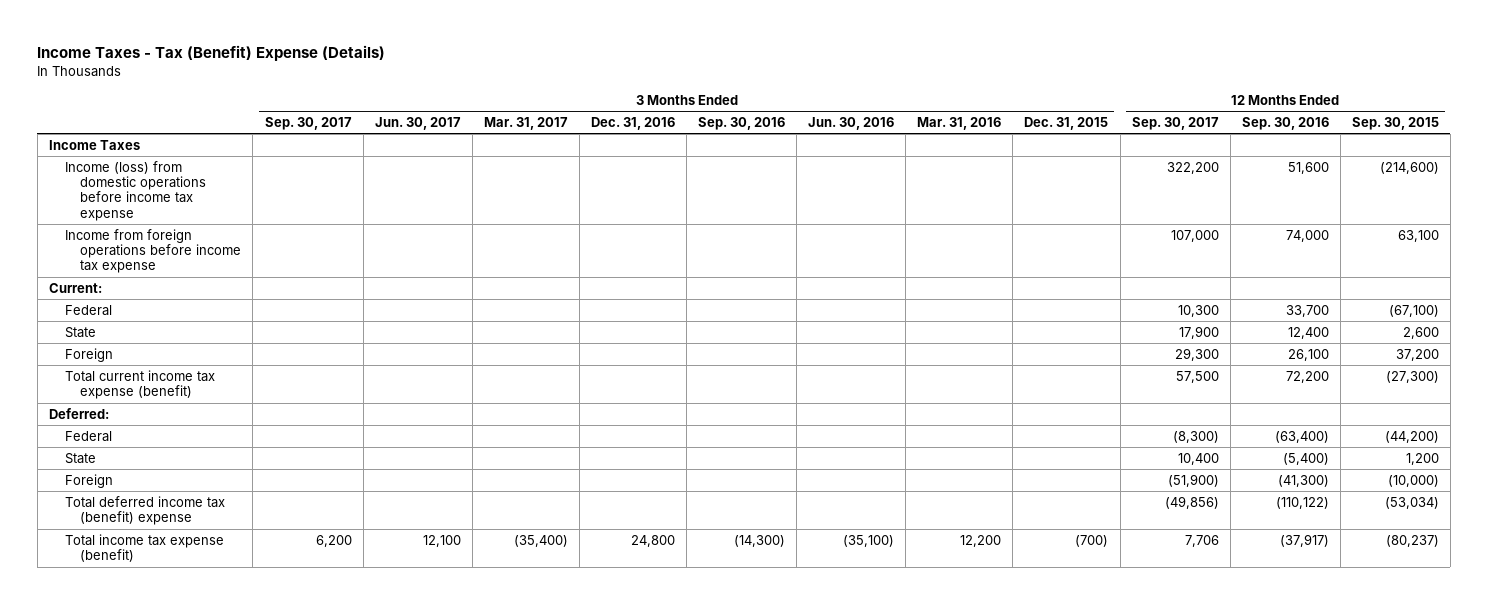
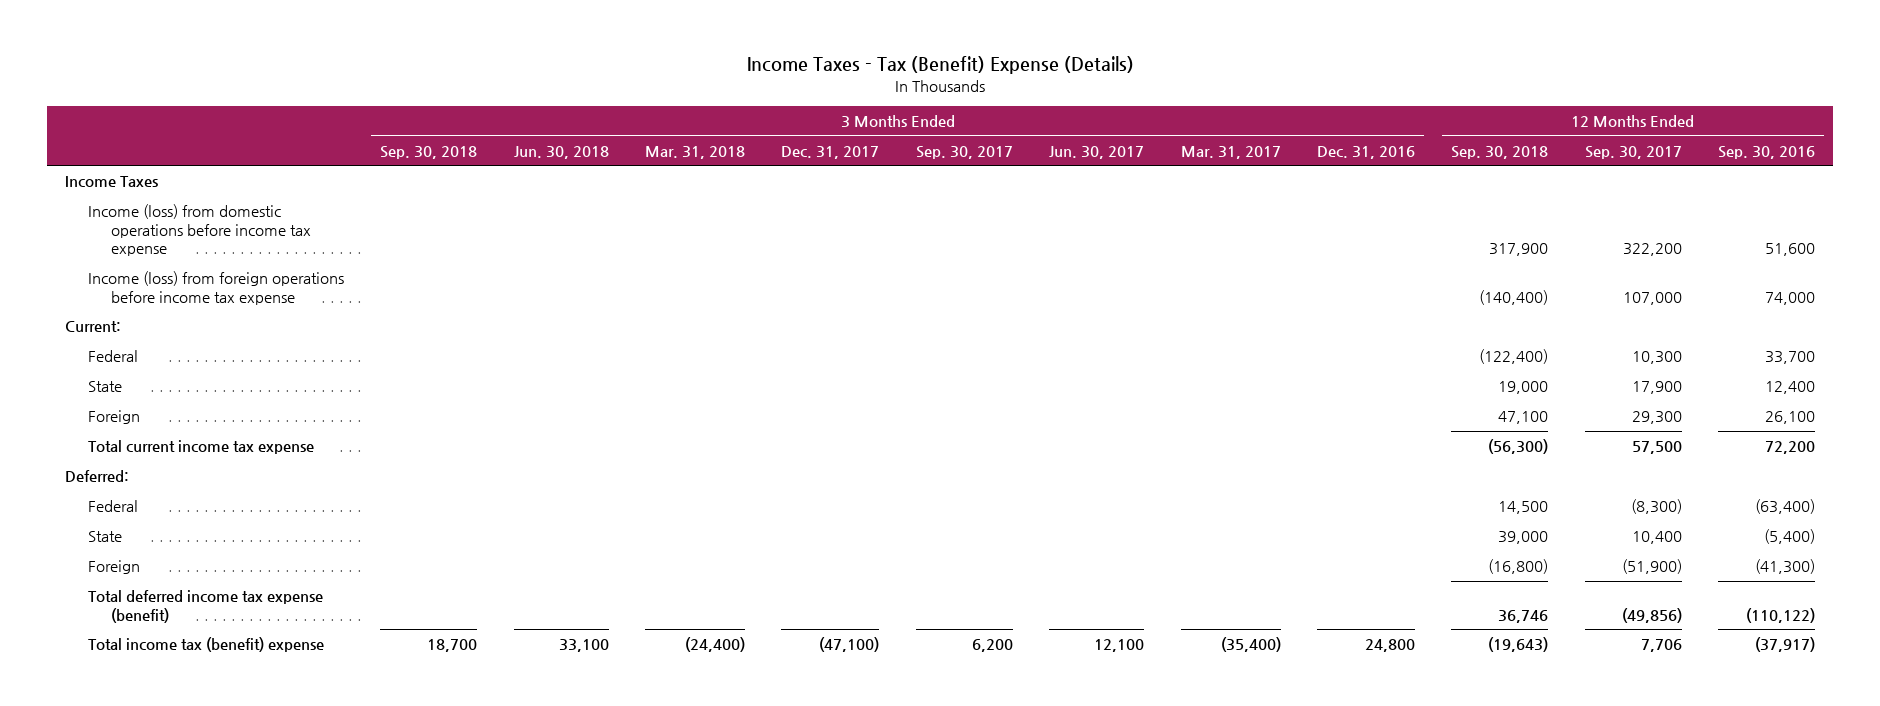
[698,116,786,130] Sep. 30, 2016 -> none
[808,116,895,130] Jun. 30, 2016 -> none
[917,116,1002,130] Mar. 31, 2016 -> none
[1024,116,1109,130] Dec. 31, 2015 -> none
[1351,116,1439,130] Sep. 30, 2015 -> none
none -> [380,145,478,159] Sep. 30, 2018
none -> [513,145,609,159] Jun. 30, 2018
none -> [645,145,746,159] Mar. 31, 2018
none -> [781,145,880,159] Dec. 31, 2017
none -> [1451,145,1549,159] Sep. 30, 2018
[64,228,242,274] Income from foreign operations before income tax expense -> [87,271,344,305] Income (loss) from foreign operations before income tax expense
[64,369,215,400] Total current income tax expense (benefit) -> [87,440,314,455] Total current income tax expense
[64,495,225,526] Total deferred income tax (benefit) expense -> [87,590,323,623] Total deferred income tax expense (benefit)
[64,533,224,563] Total income tax expense (benefit) -> [87,637,324,653] Total income tax (benefit) expense

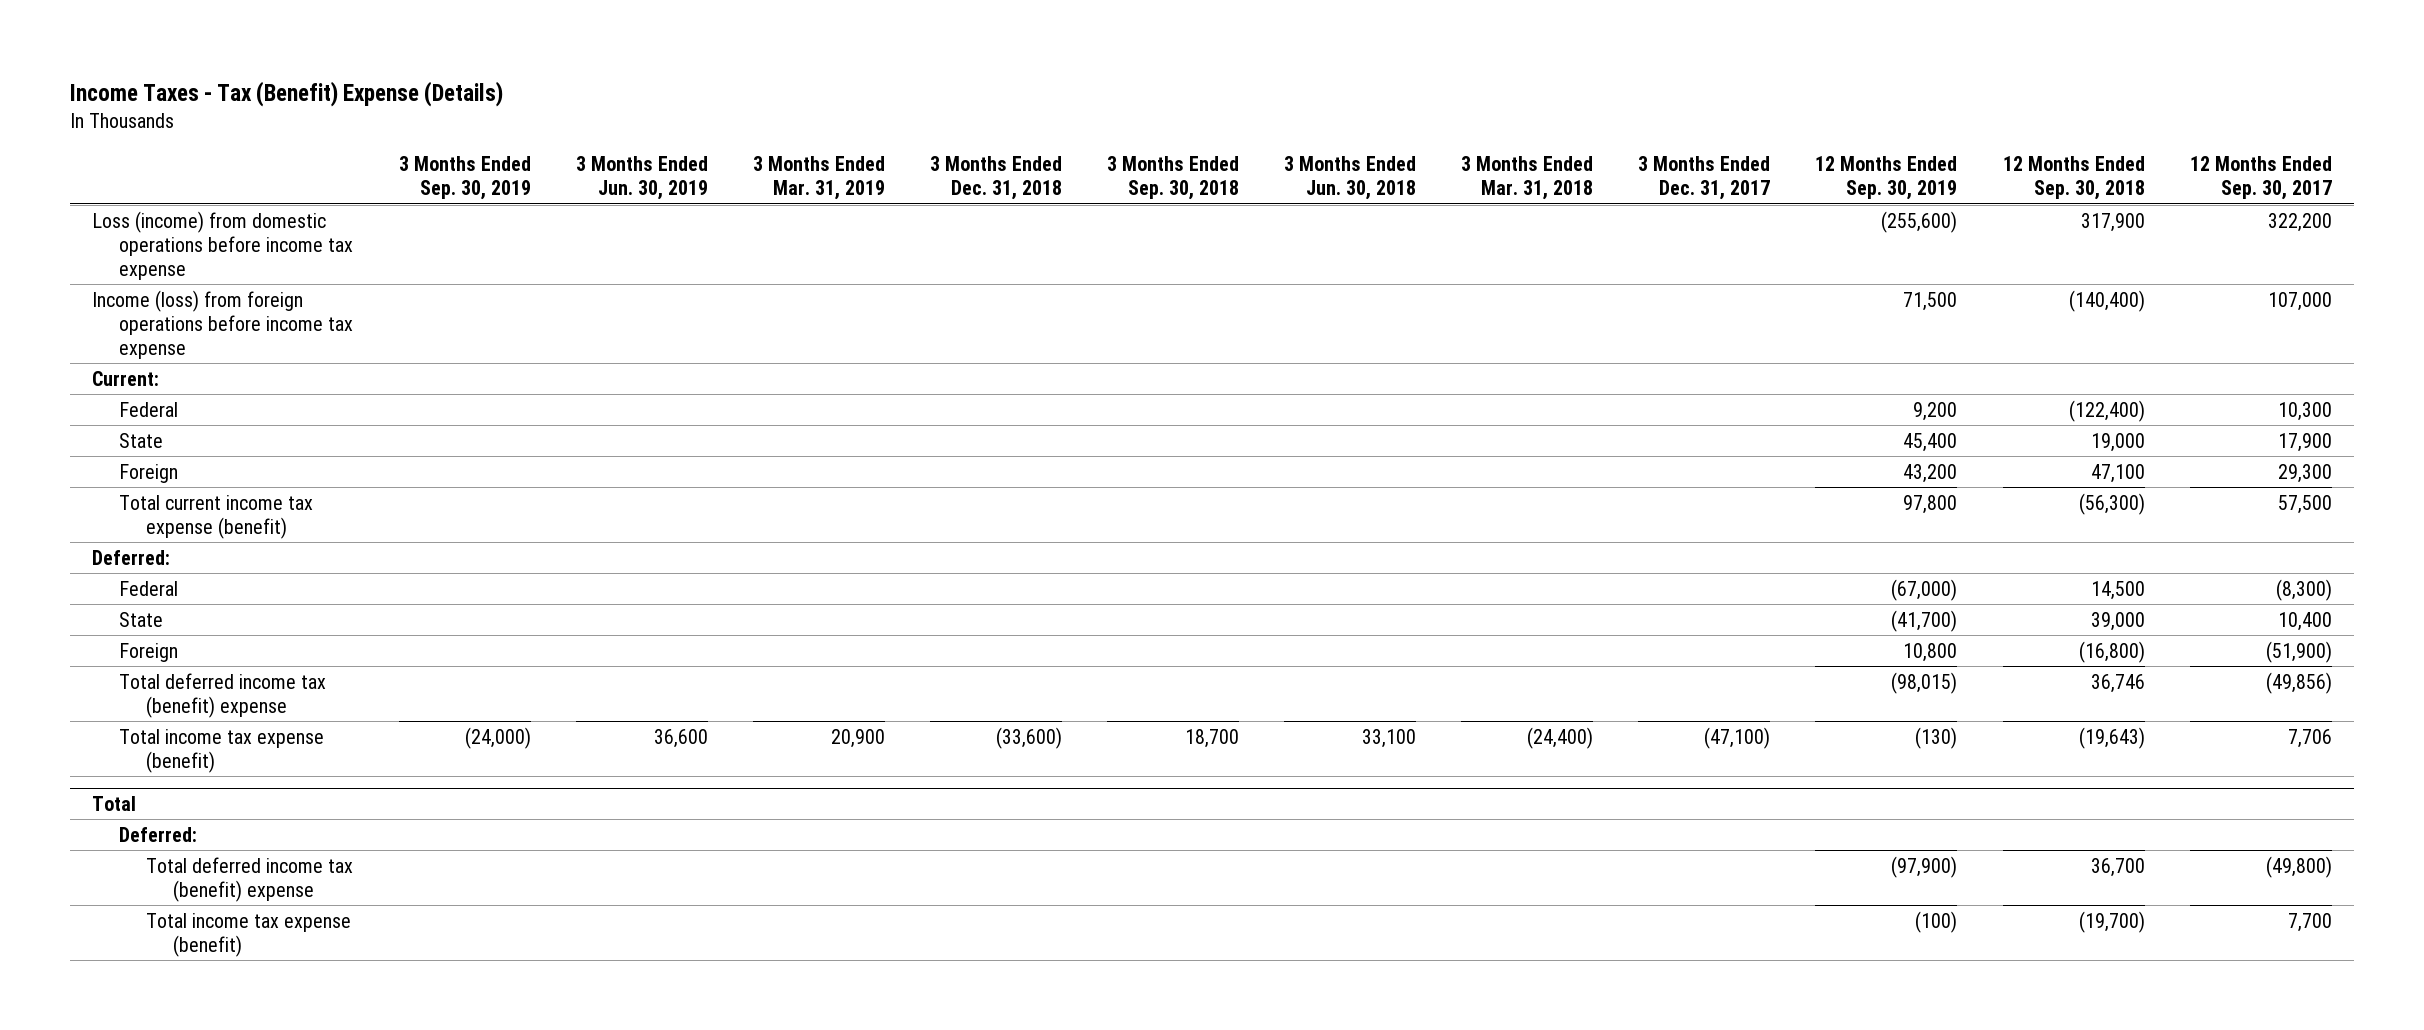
[915,145,1013,159] Sep. 30, 2017 -> none
[1049,145,1145,159] Jun. 30, 2017 -> none
[1180,145,1281,159] Mar. 31, 2017 -> none
[1316,145,1415,159] Dec. 31, 2016 -> none
[1717,145,1815,159] Sep. 30, 2016 -> none
none -> [398,156,531,201] 3 Months Ended Sep. 30, 2019
none -> [575,156,708,201] 3 Months Ended Jun. 30, 2019
none -> [752,156,885,201] 3 Months Ended Mar. 31, 2019
none -> [929,156,1062,201] 3 Months Ended Dec. 31, 2018
none -> [1815,156,1958,201] 12 Months Ended Sep. 30, 2019
[65,176,159,188] Income Taxes -> none
[87,204,311,257] Income (loss) from domestic operations before income tax expense -> [92,210,354,281] Loss (income) from domestic operations before income tax expense
[87,440,314,455] Total current income tax expense -> [119,494,314,539] Total current income tax expense (benefit)
[87,590,323,623] Total deferred income tax expense (benefit) -> [119,672,327,718] Total deferred income tax (benefit) expense
[87,637,324,653] Total income tax (benefit) expense -> [119,728,325,773] Total income tax expense (benefit)
none -> [92,795,137,811] Total
none -> [119,826,198,842] Deferred:
none -> [146,856,354,902] Total deferred income tax (benefit) expense
none -> [146,912,352,957] Total income tax expense (benefit)

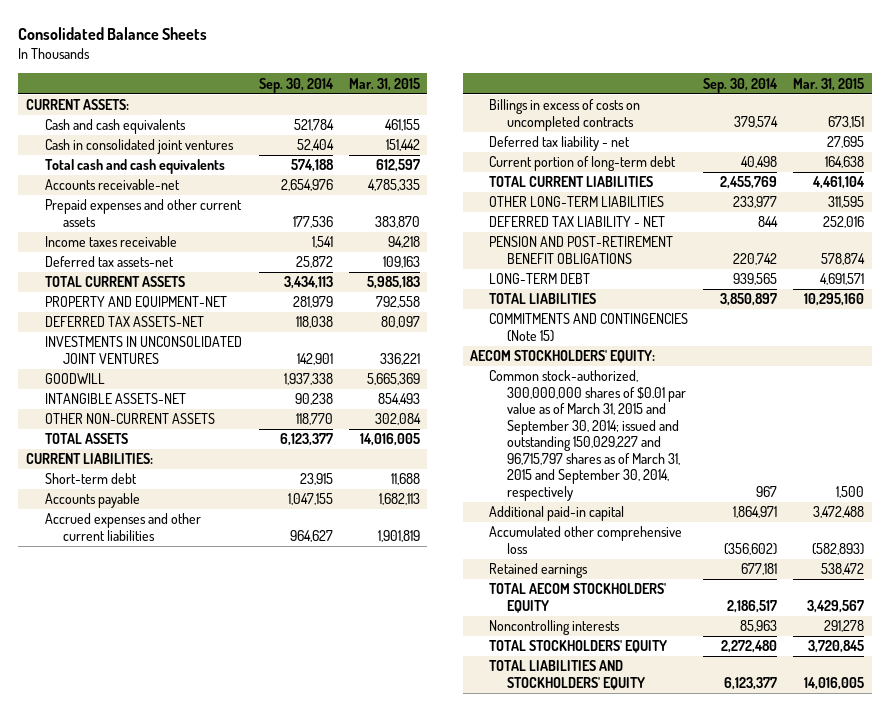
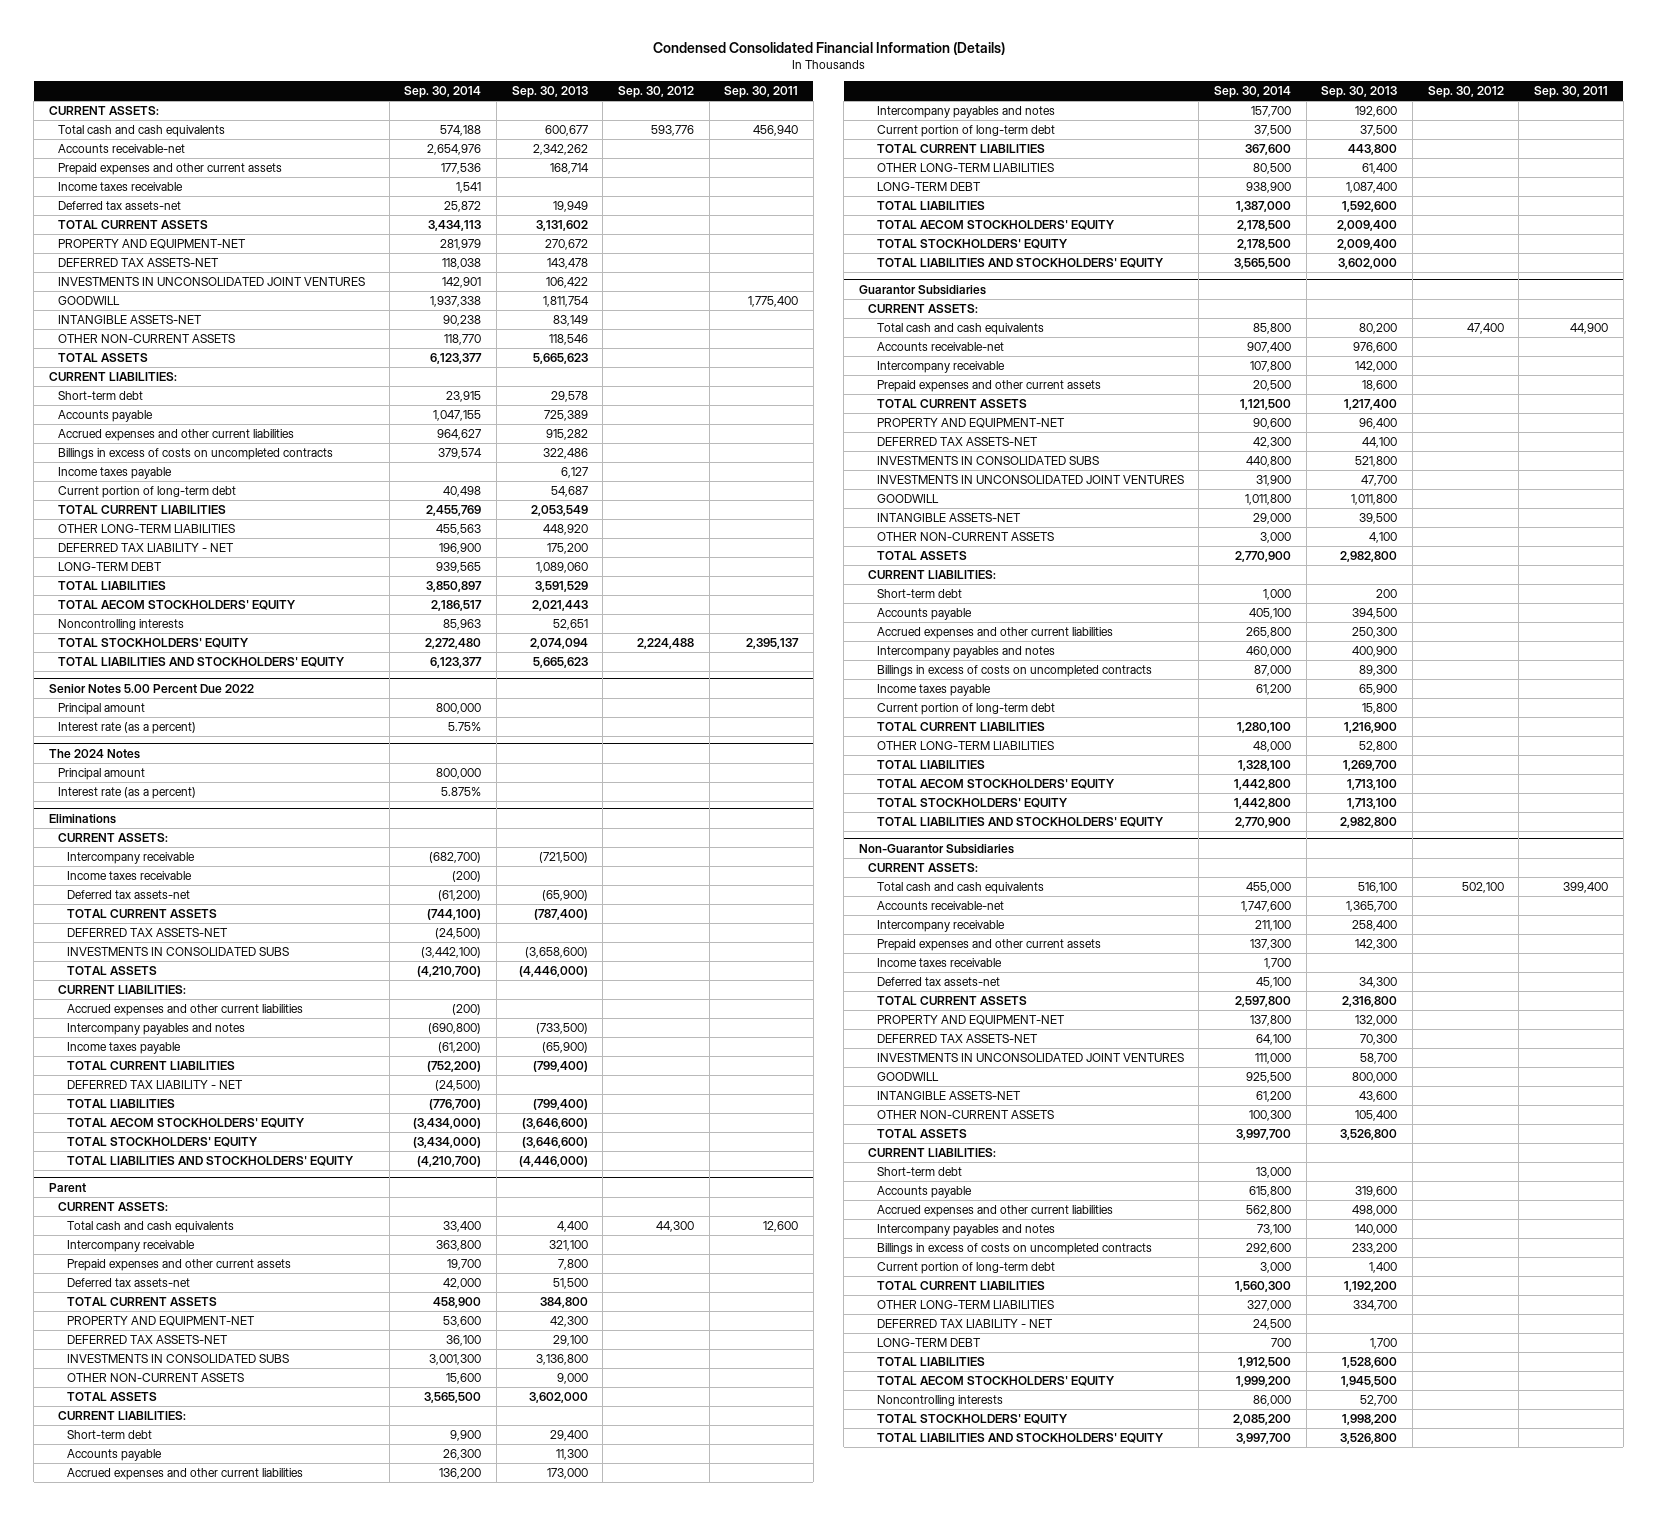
[18,27,208,41] Consolidated Balance Sheets -> [652,41,1005,55] Condensed Consolidated Financial Information (Details)
[348,77,420,91] Mar. 31, 2015 -> none
none -> [511,86,588,99] Sep. 30, 2013
none -> [617,86,694,99] Sep. 30, 2012
none -> [724,86,799,99] Sep. 30, 2011
[44,119,186,135] Cash and cash equivalents -> none
[44,139,234,155] Cash in consolidated joint ventures -> none
[488,136,630,152] Deferred tax liability - net -> [58,466,173,479] Income taxes payable
[488,236,673,264] PENSION AND POST-RETIREMENT BENEFIT OBLIGATIONS -> none
[733,196,778,209] 233,977 -> [436,523,482,535] 455,563
[758,216,779,228] 844 -> [439,542,482,554] 196,900
[488,313,688,342] COMMITMENTS AND CONTINGENCIES (Note 15) -> none
[470,350,656,364] AECOM STOCKHOLDERS' EQUITY: -> none
[488,370,687,501] Common stock-authorized, 300,000,000 shares of $0.01 par value as of March 31, 2015 and September 30, 2014; issued and outstanding 150,029,227 and 96,715,797 shares as of March 31, 2015 and September 30, 2014, respectively -> none
[488,506,624,522] Additional paid-in capital -> none
[488,526,682,554] Accumulated other comprehensive loss -> none
[488,563,588,579] Retained earnings -> none
none -> [49,683,255,694] Senior Notes 5.00 Percent Due 2022
none -> [58,702,146,715] Principal amount
none -> [58,721,197,734] Interest rate (as a percent)
none -> [49,748,141,759] The 2024 Notes
none -> [58,767,146,780] Principal amount
none -> [58,786,197,799] Interest rate (as a percent)
none -> [49,813,117,824] Eliminations
none -> [58,832,169,842] CURRENT ASSETS:
none -> [66,851,195,864] Intercompany receivable
none -> [66,870,192,880] Income taxes receivable
none -> [66,889,190,899] Deferred tax assets-net
none -> [66,908,217,918] TOTAL CURRENT ASSETS
none -> [66,927,228,937] DEFERRED TAX ASSETS-NET
none -> [66,946,289,956] INVESTMENTS IN CONSOLIDATED SUBS
none -> [66,965,157,975] TOTAL ASSETS
none -> [58,984,187,994] CURRENT LIABILITIES:
none -> [66,1003,303,1016] Accrued expenses and other current liabilities
none -> [66,1022,245,1035] Intercompany payables and notes
none -> [66,1041,181,1054] Income taxes payable
none -> [66,1060,235,1070] TOTAL CURRENT LIABILITIES
none -> [66,1079,243,1089] DEFERRED TAX LIABILITY - NET
none -> [66,1098,175,1108] TOTAL LIABILITIES
none -> [66,1117,305,1128] TOTAL AECOM STOCKHOLDERS' EQUITY
none -> [66,1136,258,1147] TOTAL STOCKHOLDERS' EQUITY
none -> [66,1155,354,1166] TOTAL LIABILITIES AND STOCKHOLDERS' EQUITY
none -> [49,1182,87,1192] Parent
none -> [58,1201,169,1211] CURRENT ASSETS:
none -> [66,1220,234,1233] Total cash and cash equivalents
none -> [66,1239,195,1252] Intercompany receivable
none -> [66,1258,291,1271] Prepaid expenses and other current assets
none -> [66,1277,190,1287] Deferred tax assets-net
none -> [66,1296,217,1306] TOTAL CURRENT ASSETS
none -> [66,1315,255,1326] PROPERTY AND EQUIPMENT-NET
none -> [66,1334,228,1344] DEFERRED TAX ASSETS-NET
none -> [66,1353,289,1363] INVESTMENTS IN CONSOLIDATED SUBS
none -> [66,1372,244,1382] OTHER NON-CURRENT ASSETS
none -> [66,1391,157,1401] TOTAL ASSETS
none -> [58,1410,187,1420] CURRENT LIABILITIES:
none -> [66,1429,152,1439] Short-term debt
none -> [66,1448,162,1461] Accounts payable
none -> [66,1467,303,1480] Accrued expenses and other current liabilities
none -> [876,105,1055,118] Intercompany payables and notes
none -> [876,124,1055,137] Current portion of long-term debt
none -> [876,143,1045,153] TOTAL CURRENT LIABILITIES
none -> [876,162,1054,172] OTHER LONG-TERM LIABILITIES
none -> [876,181,981,191] LONG-TERM DEBT
none -> [876,200,985,210] TOTAL LIABILITIES
none -> [876,219,1115,230] TOTAL AECOM STOCKHOLDERS' EQUITY
none -> [876,238,1068,249] TOTAL STOCKHOLDERS' EQUITY
none -> [876,257,1164,268] TOTAL LIABILITIES AND STOCKHOLDERS' EQUITY
none -> [858,284,986,295] Guarantor Subsidiaries
none -> [867,303,978,313] CURRENT ASSETS:
none -> [876,322,1044,335] Total cash and cash equivalents
none -> [876,341,1004,351] Accounts receivable-net
none -> [876,360,1005,373] Intercompany receivable
none -> [876,379,1101,392] Prepaid expenses and other current assets
none -> [876,398,1027,408] TOTAL CURRENT ASSETS
none -> [876,417,1065,428] PROPERTY AND EQUIPMENT-NET
none -> [876,436,1038,446] DEFERRED TAX ASSETS-NET
none -> [876,455,1099,465] INVESTMENTS IN CONSOLIDATED SUBS
none -> [876,474,1184,484] INVESTMENTS IN UNCONSOLIDATED JOINT VENTURES
none -> [876,493,939,503] GOODWILL
none -> [876,512,1021,522] INTANGIBLE ASSETS-NET
none -> [876,531,1054,541] OTHER NON-CURRENT ASSETS
none -> [876,550,967,560] TOTAL ASSETS
none -> [867,569,996,579] CURRENT LIABILITIES:
none -> [876,588,962,598] Short-term debt
none -> [876,607,972,620] Accounts payable
none -> [876,626,1113,639] Accrued expenses and other current liabilities
none -> [876,645,1055,658] Intercompany payables and notes
none -> [876,664,1152,677] Billings in excess of costs on uncompleted contracts
none -> [876,683,991,696] Income taxes payable
none -> [876,702,1055,715] Current portion of long-term debt
none -> [876,721,1045,731] TOTAL CURRENT LIABILITIES
none -> [876,740,1054,750] OTHER LONG-TERM LIABILITIES
none -> [876,759,985,769] TOTAL LIABILITIES
none -> [876,778,1115,789] TOTAL AECOM STOCKHOLDERS' EQUITY
none -> [876,797,1068,808] TOTAL STOCKHOLDERS' EQUITY
none -> [876,816,1164,827] TOTAL LIABILITIES AND STOCKHOLDERS' EQUITY
none -> [858,843,1014,854] Non-Guarantor Subsidiaries
none -> [867,862,978,872] CURRENT ASSETS:
none -> [876,881,1044,894] Total cash and cash equivalents
none -> [876,900,1004,910] Accounts receivable-net
none -> [876,919,1005,932] Intercompany receivable
none -> [876,938,1101,951] Prepaid expenses and other current assets
none -> [876,957,1002,967] Income taxes receivable
none -> [876,976,1000,986] Deferred tax assets-net
none -> [876,995,1027,1005] TOTAL CURRENT ASSETS
none -> [876,1014,1065,1025] PROPERTY AND EQUIPMENT-NET
none -> [876,1033,1038,1043] DEFERRED TAX ASSETS-NET
none -> [876,1052,1184,1062] INVESTMENTS IN UNCONSOLIDATED JOINT VENTURES
none -> [876,1071,939,1081] GOODWILL
none -> [876,1090,1021,1100] INTANGIBLE ASSETS-NET
none -> [876,1109,1054,1119] OTHER NON-CURRENT ASSETS
none -> [876,1128,967,1138] TOTAL ASSETS
none -> [867,1147,996,1157] CURRENT LIABILITIES:
none -> [876,1166,962,1176] Short-term debt
none -> [876,1185,972,1198] Accounts payable
none -> [876,1204,1113,1217] Accrued expenses and other current liabilities
none -> [876,1223,1055,1236] Intercompany payables and notes
none -> [876,1242,1152,1255] Billings in excess of costs on uncompleted contracts
none -> [876,1261,1055,1274] Current portion of long-term debt
none -> [876,1280,1045,1290] TOTAL CURRENT LIABILITIES
none -> [876,1299,1054,1309] OTHER LONG-TERM LIABILITIES
none -> [876,1318,1053,1328] DEFERRED TAX LIABILITY - NET
none -> [876,1337,981,1347] LONG-TERM DEBT
none -> [876,1356,985,1366] TOTAL LIABILITIES
none -> [876,1375,1115,1386] TOTAL AECOM STOCKHOLDERS' EQUITY
none -> [876,1394,1003,1406] Noncontrolling interests
none -> [876,1413,1068,1424] TOTAL STOCKHOLDERS' EQUITY
none -> [876,1432,1164,1443] TOTAL LIABILITIES AND STOCKHOLDERS' EQUITY

